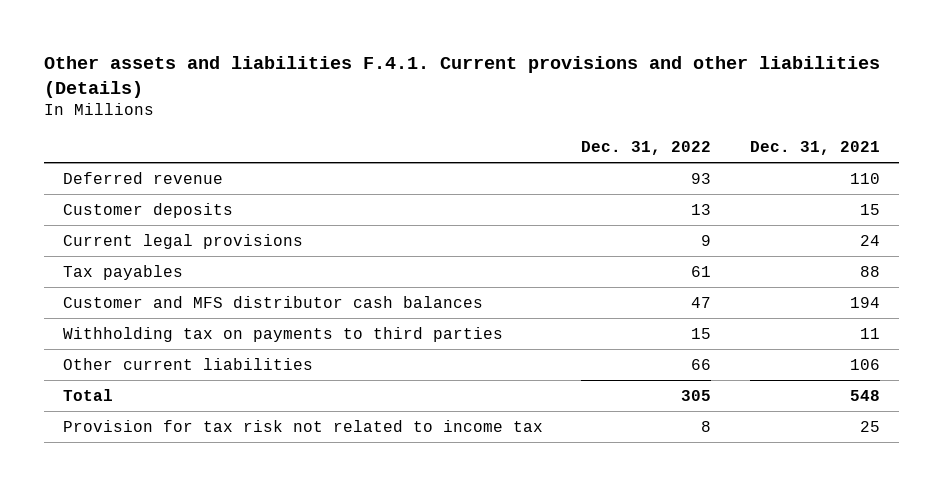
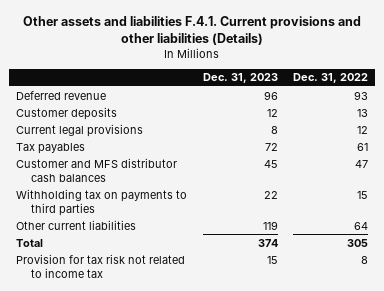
[749,141,880,156] Dec. 31, 2021 -> none
none -> [202,73,278,84] Dec. 31, 2023
[701,234,712,246] 9 -> [356,125,368,134] 12
[691,358,712,370] 66 -> [353,221,368,230] 64

